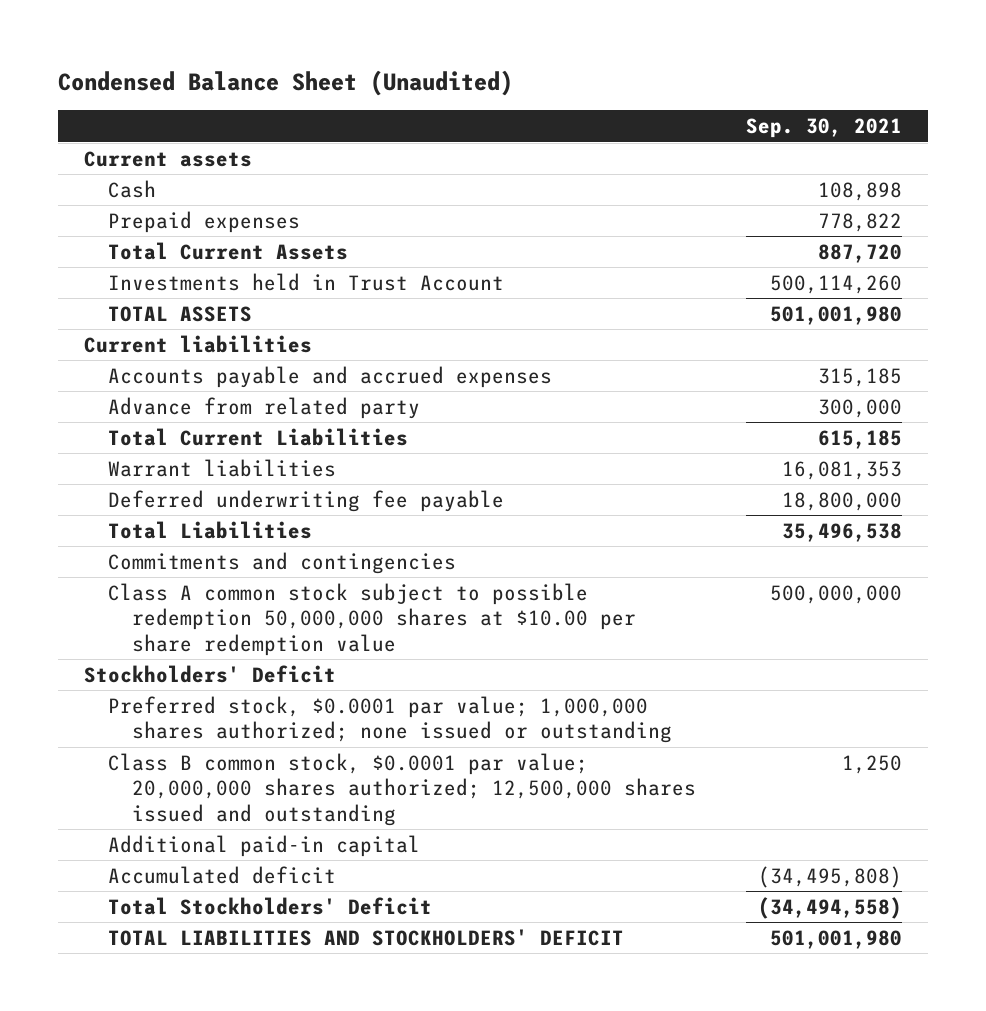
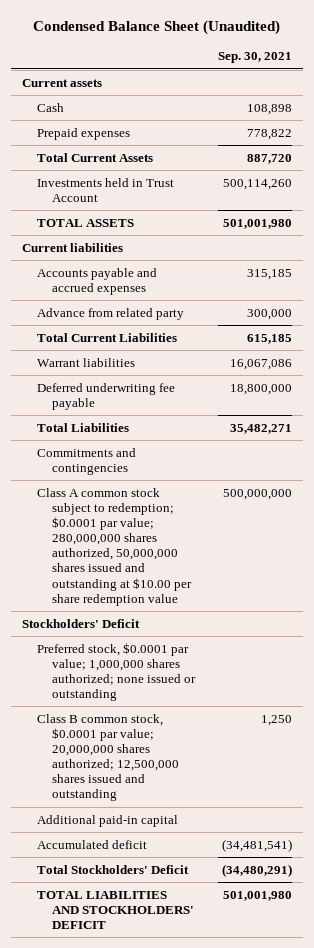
[782,460,903,480] 16,081,353 -> [229,358,292,370] 16,067,086
[782,522,903,542] 35,496,538 -> [229,423,292,434] 35,482,271
[107,582,636,656] Class A common stock subject to possible redemption 50,000,000 shares at $10.00 per share redemption value -> [36,487,192,606] Class A common stock subject to redemption; $0.0001 par value; 280,000,000 shares authorized, 50,000,000 shares issued and outstanding at $10.00 per share redemption value
[758,865,903,888] (34,495,808) -> [221,838,292,852] (34,481,541)
[758,896,903,919] (34,494,558) -> [221,863,292,877] (34,480,291)

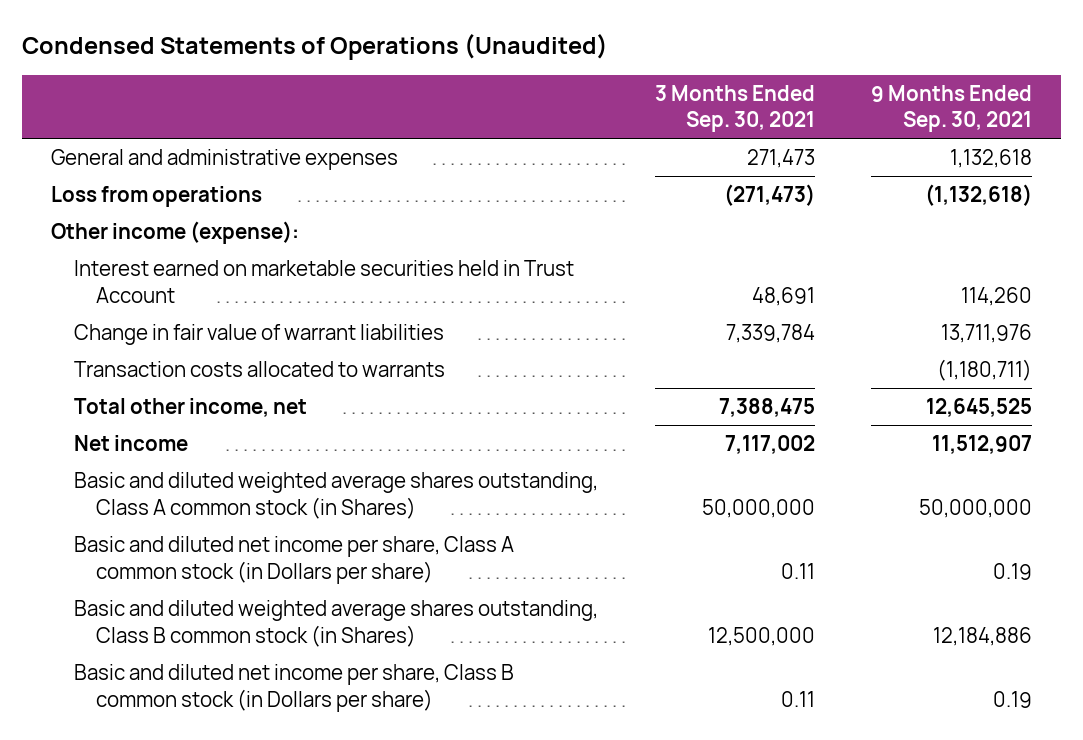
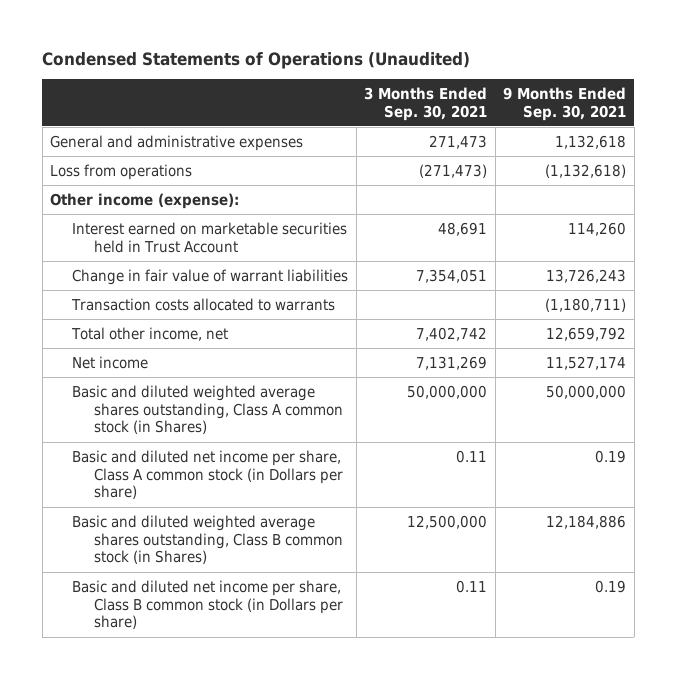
[725,323,815,343] 7,339,784 -> [416,268,488,283] 7,354,051
[941,323,1033,343] 13,711,976 -> [546,268,627,283] 13,726,243
[718,397,815,417] 7,388,475 -> [416,326,488,341] 7,402,742
[926,397,1033,417] 12,645,525 -> [546,326,627,341] 12,659,792
[724,434,815,454] 7,117,002 -> [416,355,488,370] 7,131,269
[932,434,1033,454] 11,512,907 -> [546,355,627,370] 11,527,174

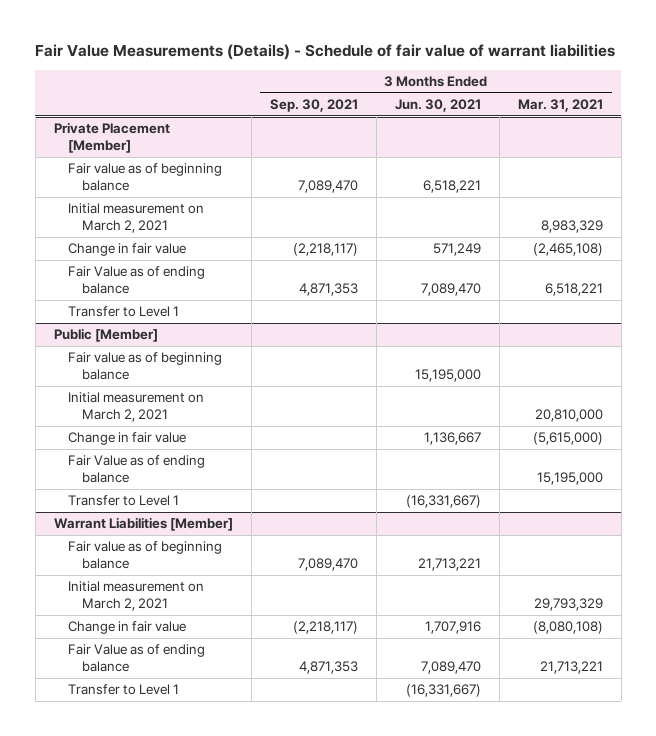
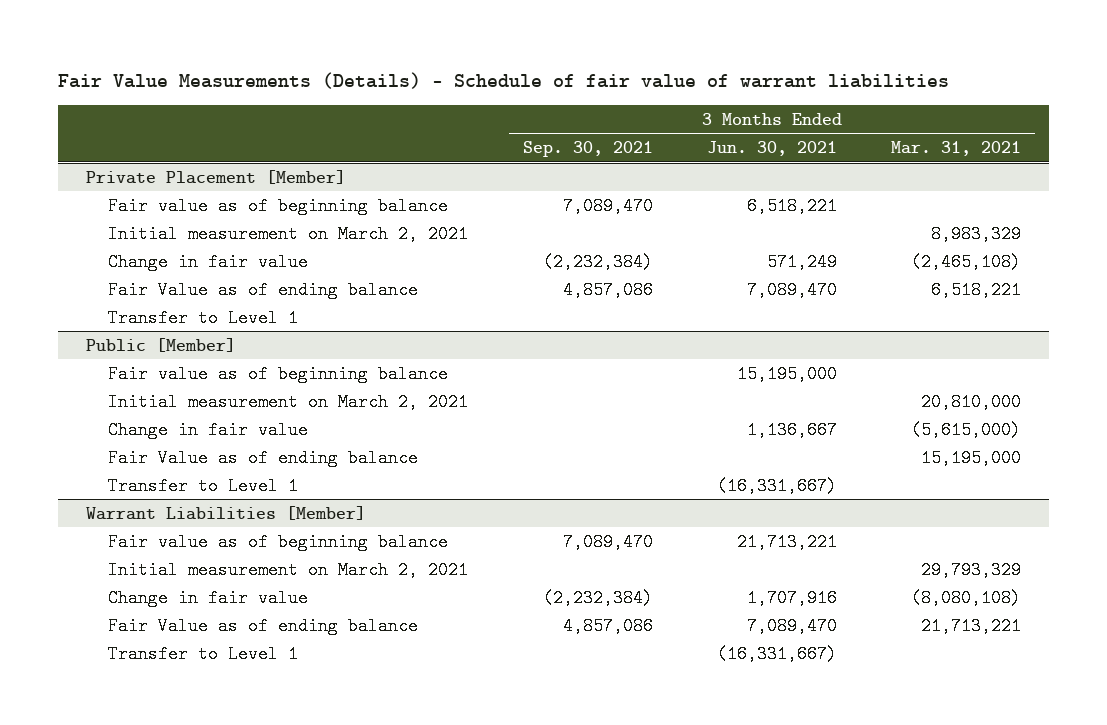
[292,243,358,257] (2,218,117) -> [542,252,653,271] (2,232,384)
[298,282,358,296] 4,871,353 -> [562,280,653,299] 4,857,086
[292,621,358,635] (2,218,117) -> [542,588,653,607] (2,232,384)
[298,660,358,674] 4,871,353 -> [562,616,653,635] 4,857,086

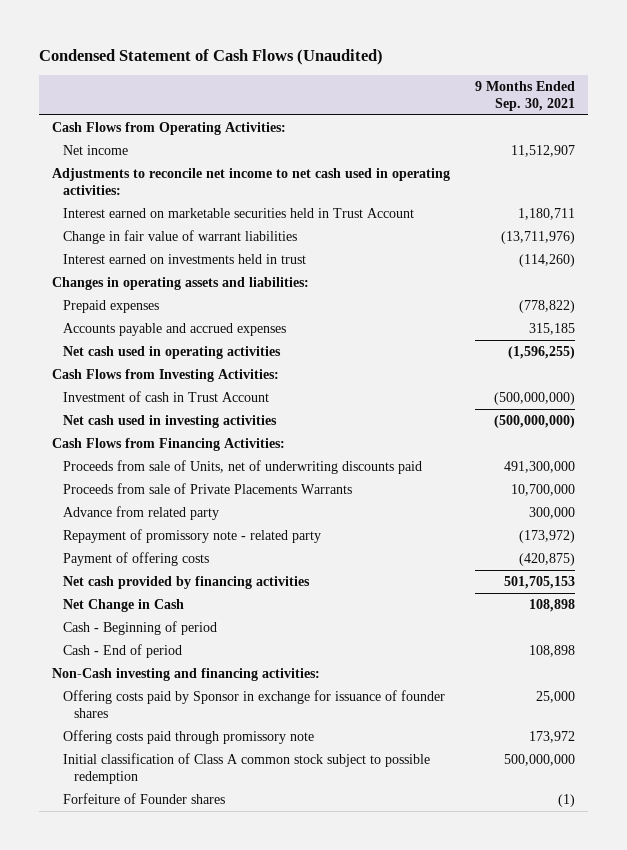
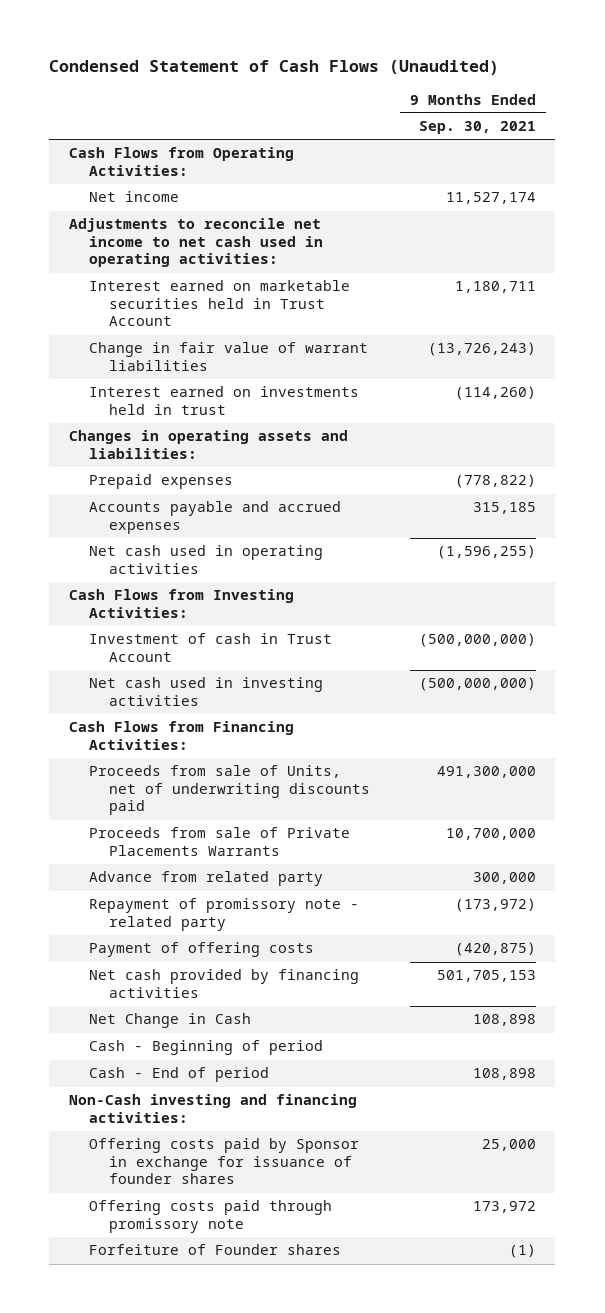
[511,145,576,158] 11,512,907 -> [445,192,536,205] 11,527,174
[501,231,576,245] (13,711,976) -> [427,342,536,357] (13,726,243)
[62,753,430,784] Initial classification of Class A common stock subject to possible redemption -> none

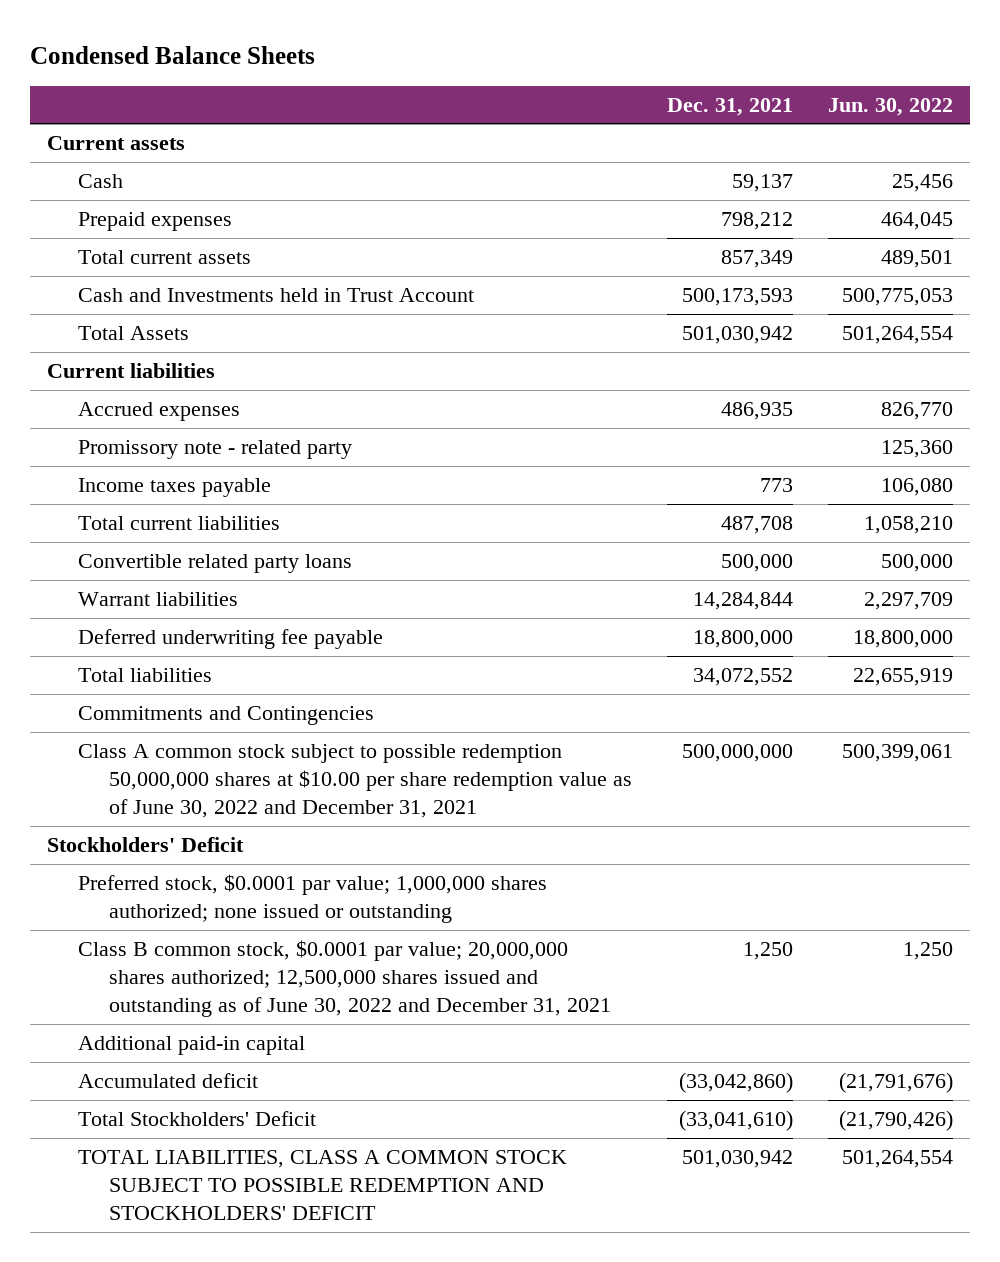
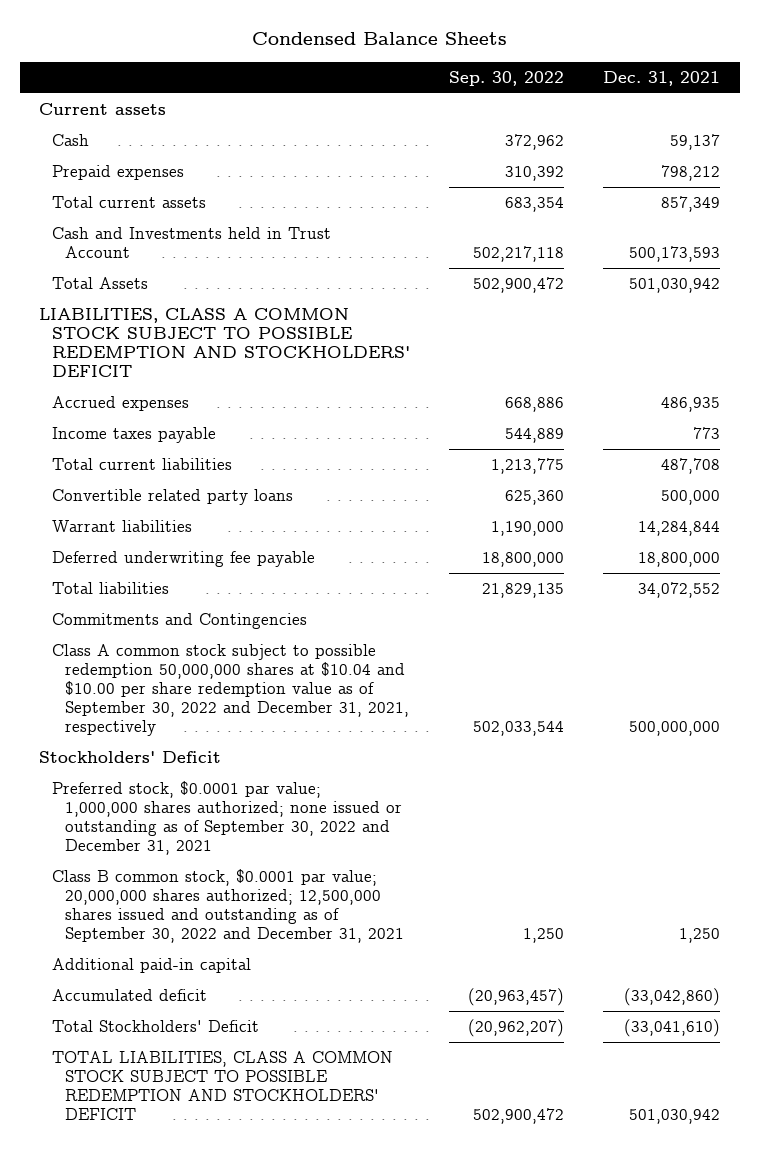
[827,97,953,116] Jun. 30, 2022 -> none
none -> [449,70,565,86] Sep. 30, 2022
[46,362,215,378] Current liabilities -> none
none -> [39,308,410,377] LIABILITIES, CLASS A COMMON STOCK SUBJECT TO POSSIBLE REDEMPTION AND STOCKHOLDERS' DEFICIT
[78,439,353,459] Promissory note - related party -> none
[78,743,633,819] Class A common stock subject to possible redemption 50,000,000 shares at $10.00 per share redemption value as of June 30, 2022 and December 31, 2021 -> [51,644,409,736] Class A common stock subject to possible redemption 50,000,000 shares at $10.04 and $10.00 per share redemption value as of September 30, 2022 and December 31, 2021, respectively
[78,873,548,924] Preferred stock, $0.0001 par value; 1,000,000 shares authorized; none issued or outstanding -> [51,781,402,855] Preferred stock, $0.0001 par value; 1,000,000 shares authorized; none issued or outstanding as of September 30, 2022 and December 31, 2021
[78,939,612,1018] Class B common stock, $0.0001 par value; 20,000,000 shares authorized; 12,500,000 shares issued and outstanding as of June 30, 2022 and December 31, 2021 -> [51,869,404,943] Class B common stock, $0.0001 par value; 20,000,000 shares authorized; 12,500,000 shares issued and outstanding as of September 30, 2022 and December 31, 2021

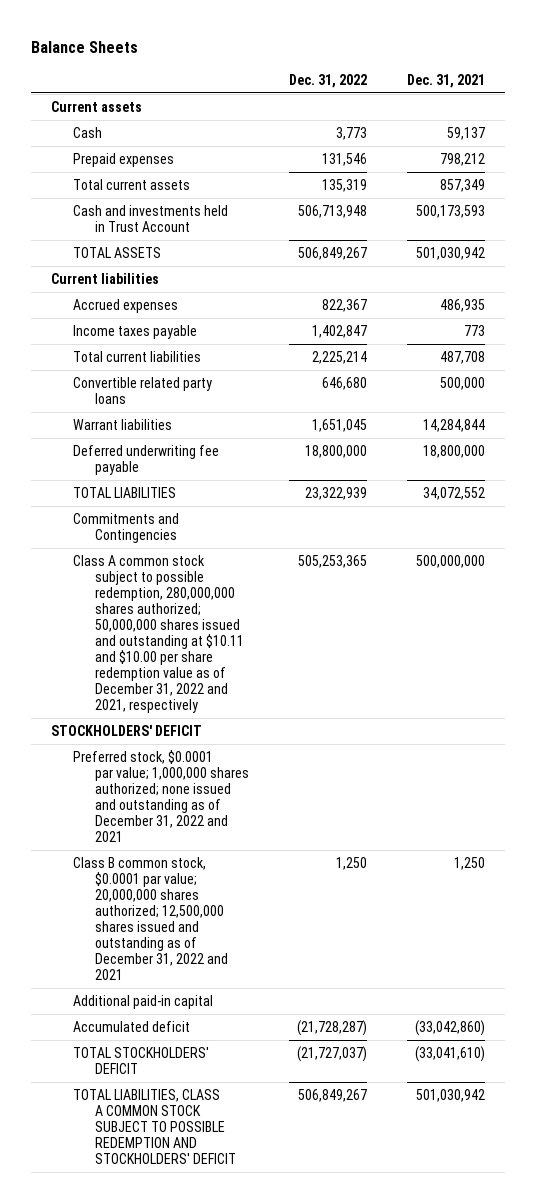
[251,32,507,46] Condensed Balance Sheets -> [31,40,139,53] Balance Sheets
[449,70,565,86] Sep. 30, 2022 -> none
none -> [289,73,368,88] Dec. 31, 2022
[39,308,410,377] LIABILITIES, CLASS A COMMON STOCK SUBJECT TO POSSIBLE REDEMPTION AND STOCKHOLDERS' DEFICIT -> none
[51,227,331,259] Cash and Investments held in Trust Account -> [73,204,229,232] Cash and investments held in Trust Account
[51,277,148,290] Total Assets -> [73,246,162,258] TOTAL ASSETS
none -> [51,272,160,284] Current liabilities
[51,582,169,595] Total liabilities -> [73,486,177,498] TOTAL LIABILITIES
[51,644,409,736] Class A common stock subject to possible redemption 50,000,000 shares at $10.04 and $10.00 per share redemption value as of September 30, 2022 and December 31, 2021, respectively -> [73,554,245,714] Class A common stock subject to possible redemption, 280,000,000 shares authorized; 50,000,000 shares issued and outstanding at $10.11 and $10.00 per share redemption value as of December 31, 2022 and 2021, respectively
[39,751,222,764] Stockholders' Deficit -> [51,724,203,736] STOCKHOLDERS' DEFICIT
[51,781,402,855] Preferred stock, $0.0001 par value; 1,000,000 shares authorized; none issued or outstanding as of September 30, 2022 and December 31, 2021 -> [73,749,250,843] Preferred stock, $0.0001 par value; 1,000,000 shares authorized; none issued and outstanding as of December 31, 2022 and 2021
[51,869,404,943] Class B common stock, $0.0001 par value; 20,000,000 shares authorized; 12,500,000 shares issued and outstanding as of September 30, 2022 and December 31, 2021 -> [73,856,229,981] Class B common stock, $0.0001 par value; 20,000,000 shares authorized; 12,500,000 shares issued and outstanding as of December 31, 2022 and 2021
[51,1020,259,1033] Total Stockholders' Deficit -> [73,1046,210,1074] TOTAL STOCKHOLDERS' DEFICIT

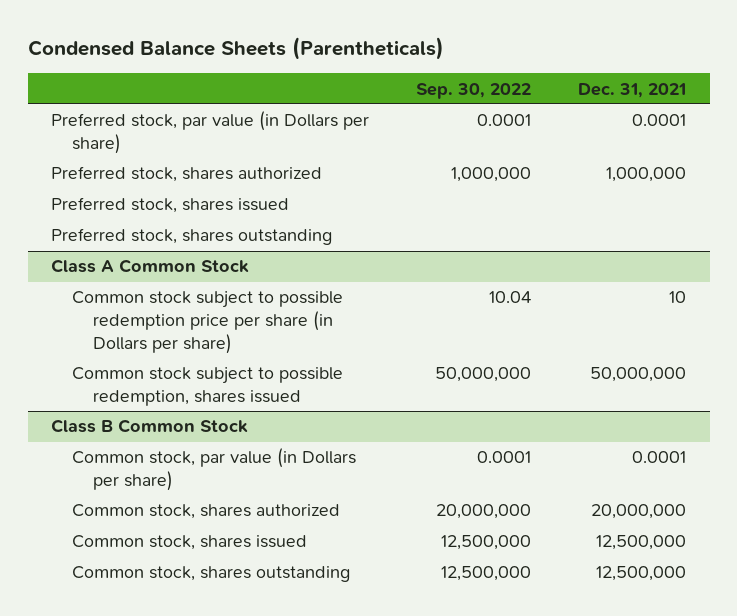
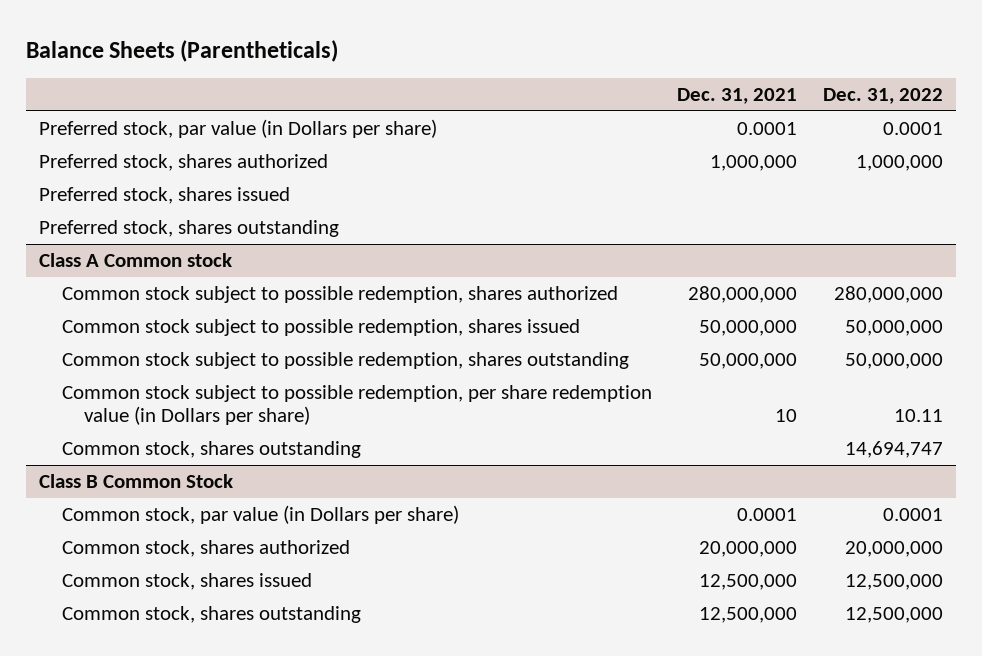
[27,37,444,61] Condensed Balance Sheets (Parentheticals) -> [26,39,339,62] Balance Sheets (Parentheticals)
[416,82,532,99] Sep. 30, 2022 -> none
none -> [823,87,944,104] Dec. 31, 2022
[72,291,344,354] Common stock subject to possible redemption price per share (in Dollars per share) -> none
[51,259,250,274] Class A Common Stock -> [39,252,233,267] Class A Common stock
none -> [61,285,618,303] Common stock subject to possible redemption, shares authorized
none -> [61,351,629,369] Common stock subject to possible redemption, shares outstanding
none -> [61,384,652,426] Common stock subject to possible redemption, per share redemption value (in Dollars per share)
none -> [61,440,361,458] Common stock, shares outstanding

